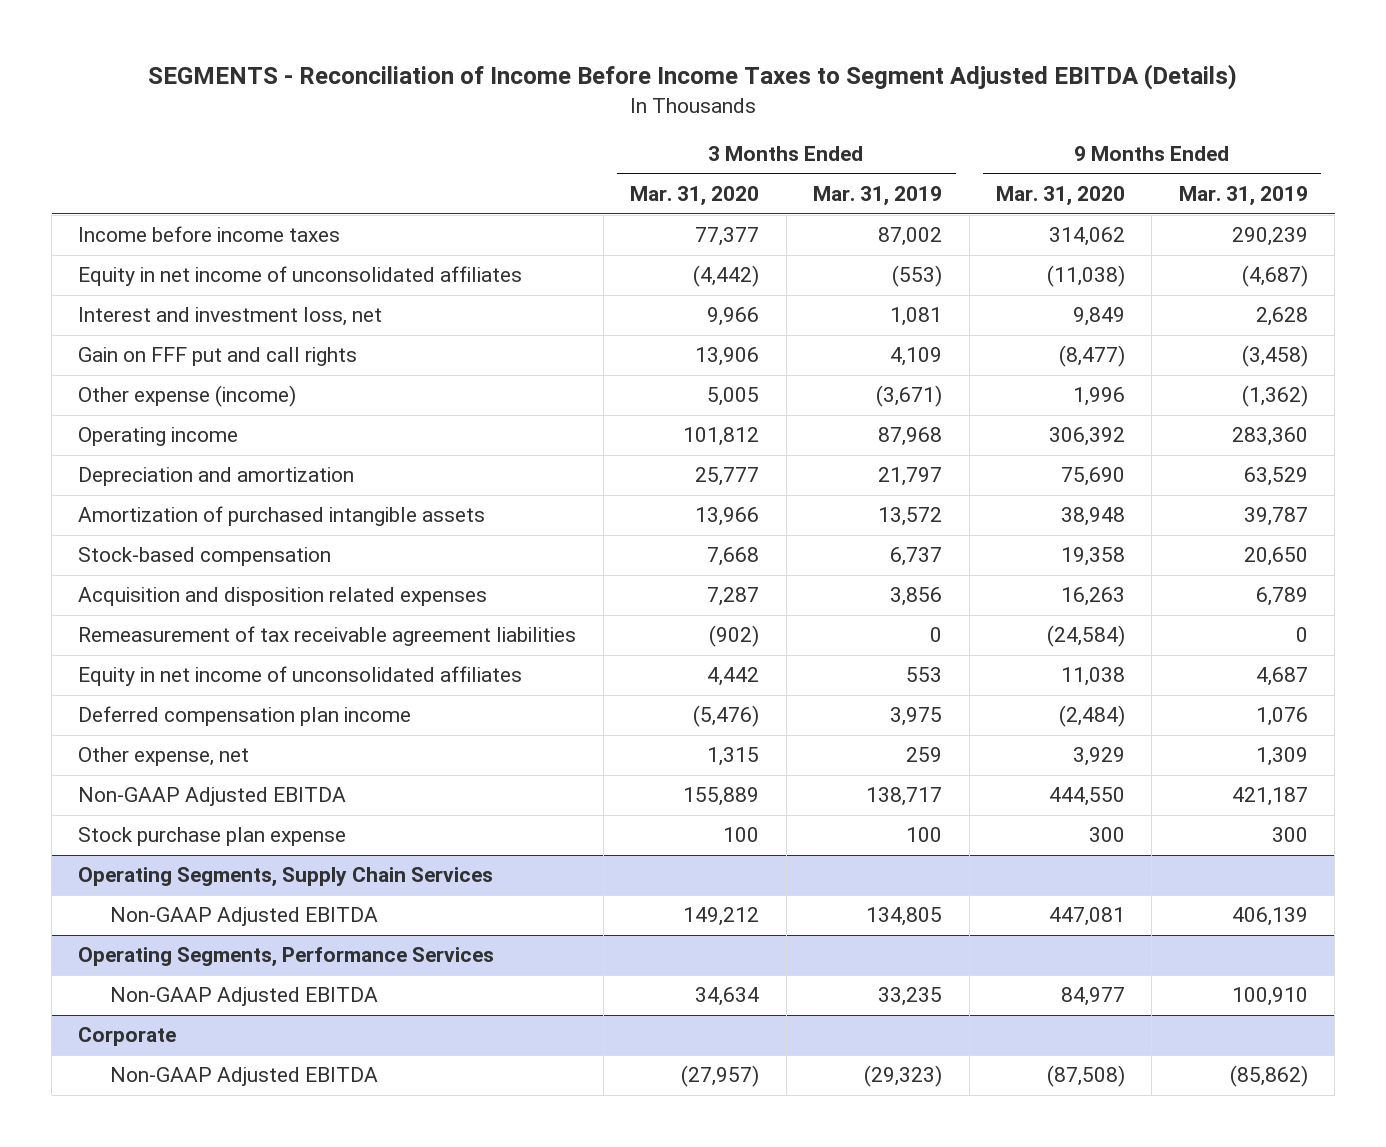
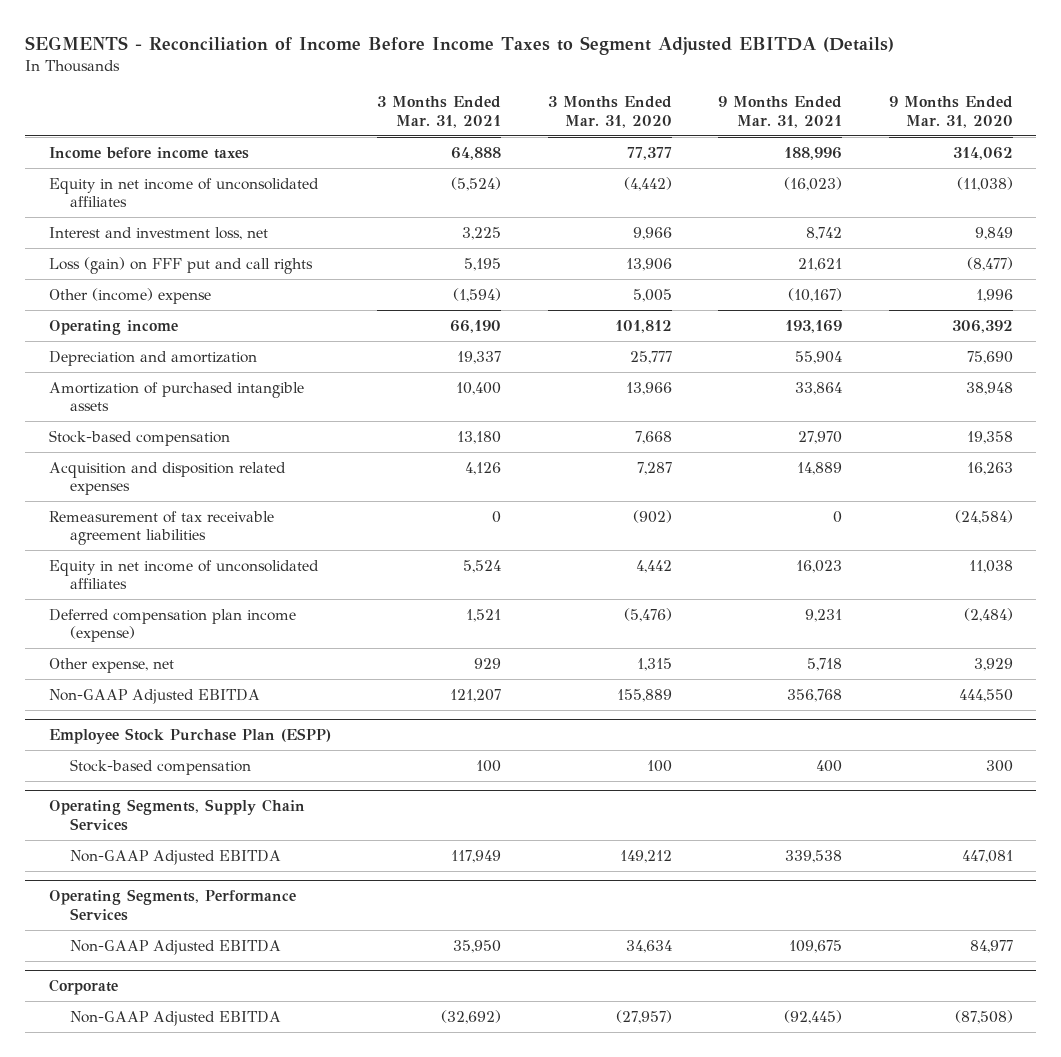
[813,186,943,207] Mar. 31, 2019 -> none
[1178,186,1308,207] Mar. 31, 2019 -> none
none -> [377,96,502,128] 3 Months Ended Mar. 31, 2021
none -> [718,96,843,128] 9 Months Ended Mar. 31, 2021
[78,347,358,367] Gain on FFF put and call rights -> [48,256,313,274] Loss (gain) on FFF put and call rights
[78,385,297,408] Other expense (income) -> [48,287,211,304] Other (income) expense
[78,706,412,727] Deferred compensation plan income -> [48,608,296,643] Deferred compensation plan income (expense)
[78,827,347,847] Stock purchase plan expense -> none
none -> [48,728,331,745] Employee Stock Purchase Plan (ESPP)
none -> [70,758,252,775] Stock-based compensation

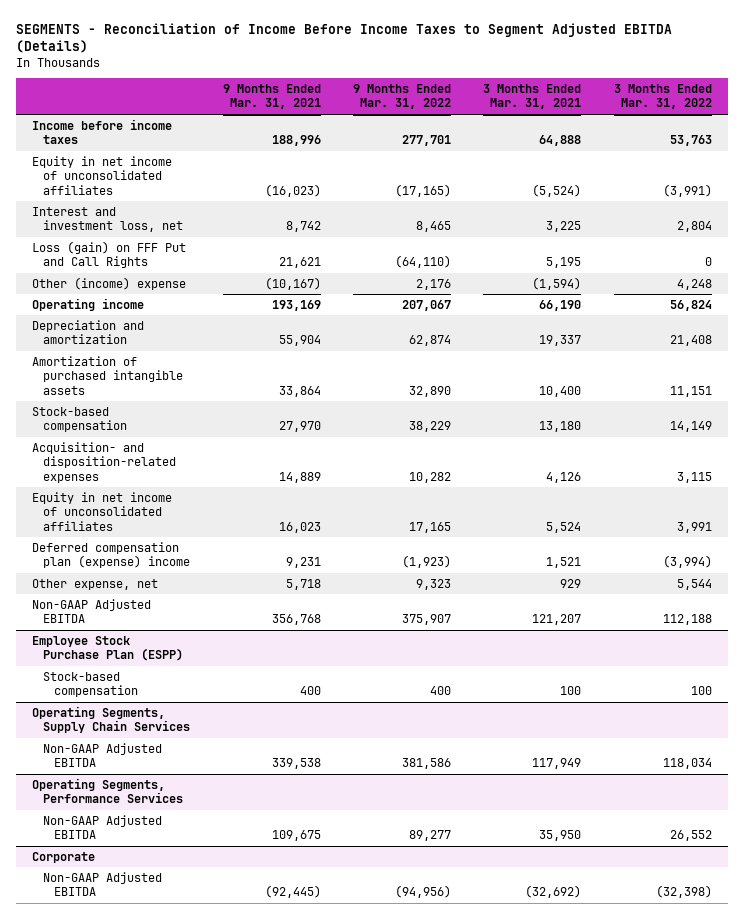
[547,96,672,128] 3 Months Ended Mar. 31, 2020 -> none
[888,96,1013,128] 9 Months Ended Mar. 31, 2020 -> none
none -> [352,84,451,110] 9 Months Ended Mar. 31, 2022
none -> [613,84,712,110] 3 Months Ended Mar. 31, 2022
[48,256,313,274] Loss (gain) on FFF put and call rights -> [31,240,186,269] Loss (gain) on FFF Put and Call Rights
[48,510,274,546] Remeasurement of tax receivable agreement liabilities -> none
[48,461,286,496] Acquisition and disposition related expenses -> [31,441,177,483] Acquisition- and disposition-related expenses
[48,608,296,643] Deferred compensation plan income (expense) -> [31,541,191,569] Deferred compensation plan (expense) income

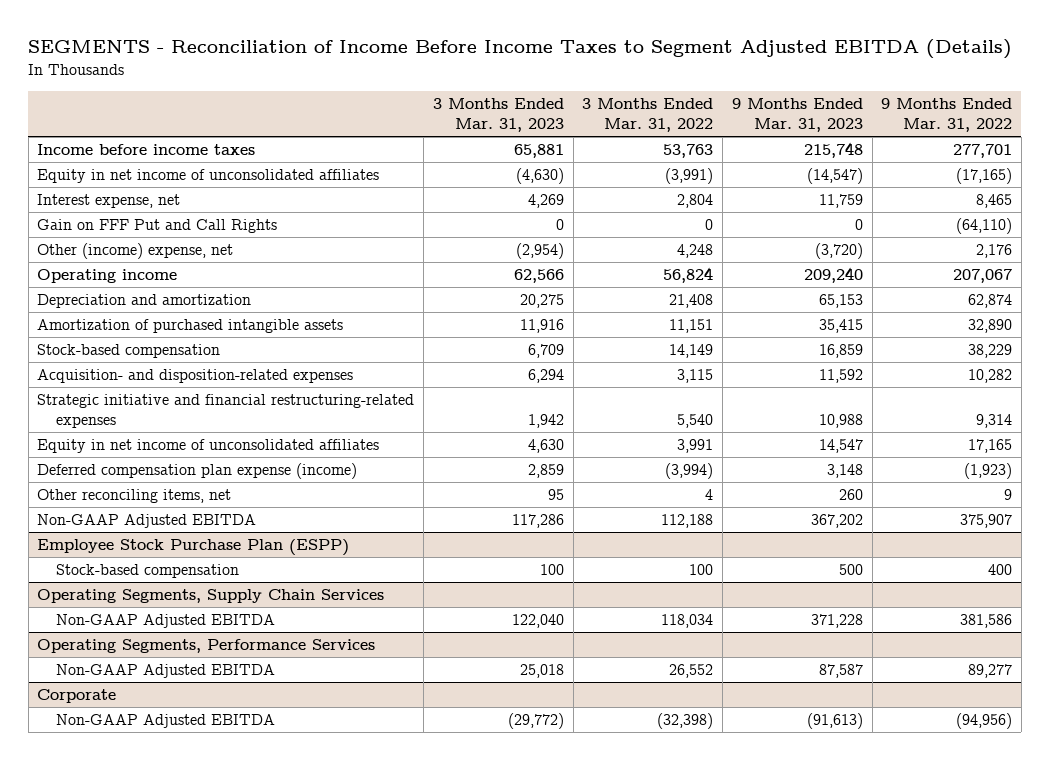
[222,84,321,110] 9 Months Ended Mar. 31, 2021 -> none
[483,84,582,110] 3 Months Ended Mar. 31, 2021 -> none
none -> [432,97,564,133] 3 Months Ended Mar. 31, 2023
none -> [731,97,863,133] 9 Months Ended Mar. 31, 2023
[31,206,184,233] Interest and investment loss, net -> [37,193,181,208] Interest expense, net
[31,240,186,269] Loss (gain) on FFF Put and Call Rights -> [37,218,278,233] Gain on FFF Put and Call Rights
[31,276,186,290] Other (income) expense -> [37,242,234,259] Other (income) expense, net
none -> [37,393,415,429] Strategic initiative and financial restructuring-related expenses
[31,541,191,569] Deferred compensation plan (expense) income -> [37,462,358,479] Deferred compensation plan expense (income)
[31,578,158,590] Other expense, net -> [37,488,232,503] Other reconciling items, net
[415,578,451,590] 9,323 -> [1004,488,1013,500] 9
[676,578,712,590] 5,544 -> [705,488,714,500] 4

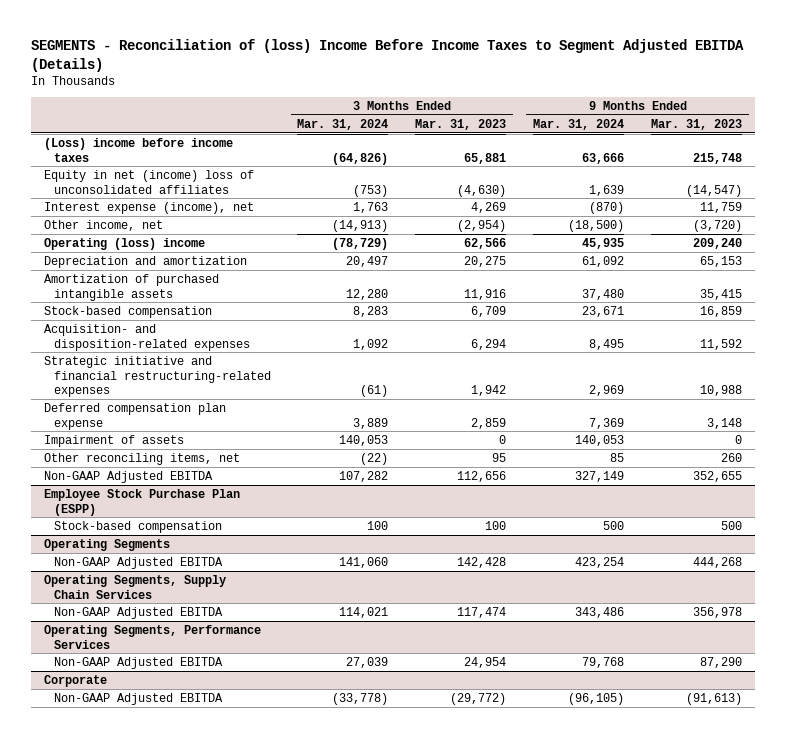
[28,39,1013,60] SEGMENTS - Reconciliation of Income Before Income Taxes to Segment Adjusted EBITDA (Details) -> [30,38,744,72] SEGMENTS - Reconciliation of (loss) Income Before Income Taxes to Segment Adjusted EBITDA (Details)
[582,97,714,133] 3 Months Ended Mar. 31, 2022 -> none
[881,97,1013,133] 9 Months Ended Mar. 31, 2022 -> none
none -> [297,118,389,130] Mar. 31, 2024
none -> [533,118,625,130] Mar. 31, 2024
[37,218,278,233] Gain on FFF Put and Call Rights -> none
[37,143,256,155] Income before income taxes -> [44,137,234,162] (Loss) income before income taxes
[37,168,380,183] Equity in net income of unconsolidated affiliates -> [44,169,255,194] Equity in net (income) loss of unconsolidated affiliates
[37,193,181,208] Interest expense, net -> [44,201,255,214] Interest expense (income), net
[37,242,234,259] Other (income) expense, net -> [44,219,164,231] Other income, net
[37,268,178,283] Operating income -> [44,237,206,250] Operating (loss) income
[37,438,380,453] Equity in net income of unconsolidated affiliates -> none
[37,462,358,479] Deferred compensation plan expense (income) -> [44,402,227,430] Deferred compensation plan expense
none -> [44,434,185,447] Impairment of assets
[511,513,564,528] 117,286 -> [457,470,507,482] 112,656
[810,513,863,528] 367,202 -> [692,470,742,482] 352,655
none -> [44,538,171,551] Operating Segments
none -> [53,556,223,569] Non-GAAP Adjusted EBITDA
[511,613,564,628] 122,040 -> [457,606,507,618] 117,474
[810,613,863,628] 371,228 -> [692,606,742,618] 356,978
[519,663,564,678] 25,018 -> [464,656,507,668] 24,954
[818,663,863,678] 87,587 -> [699,656,742,668] 87,290

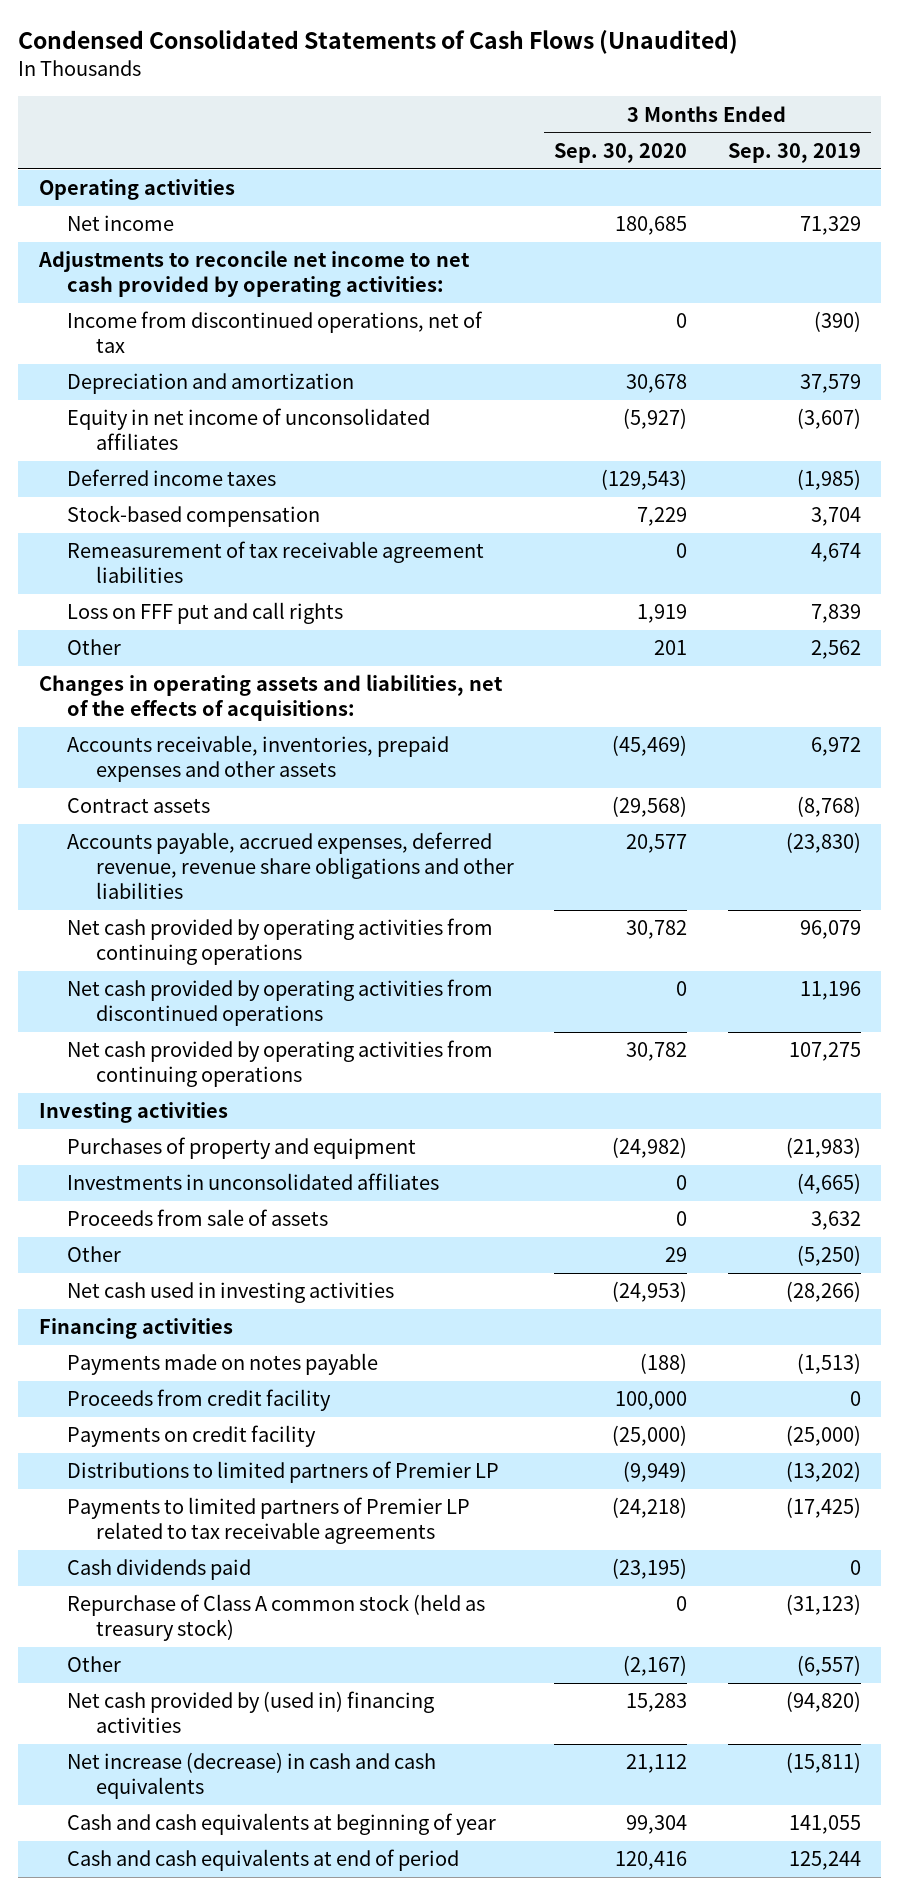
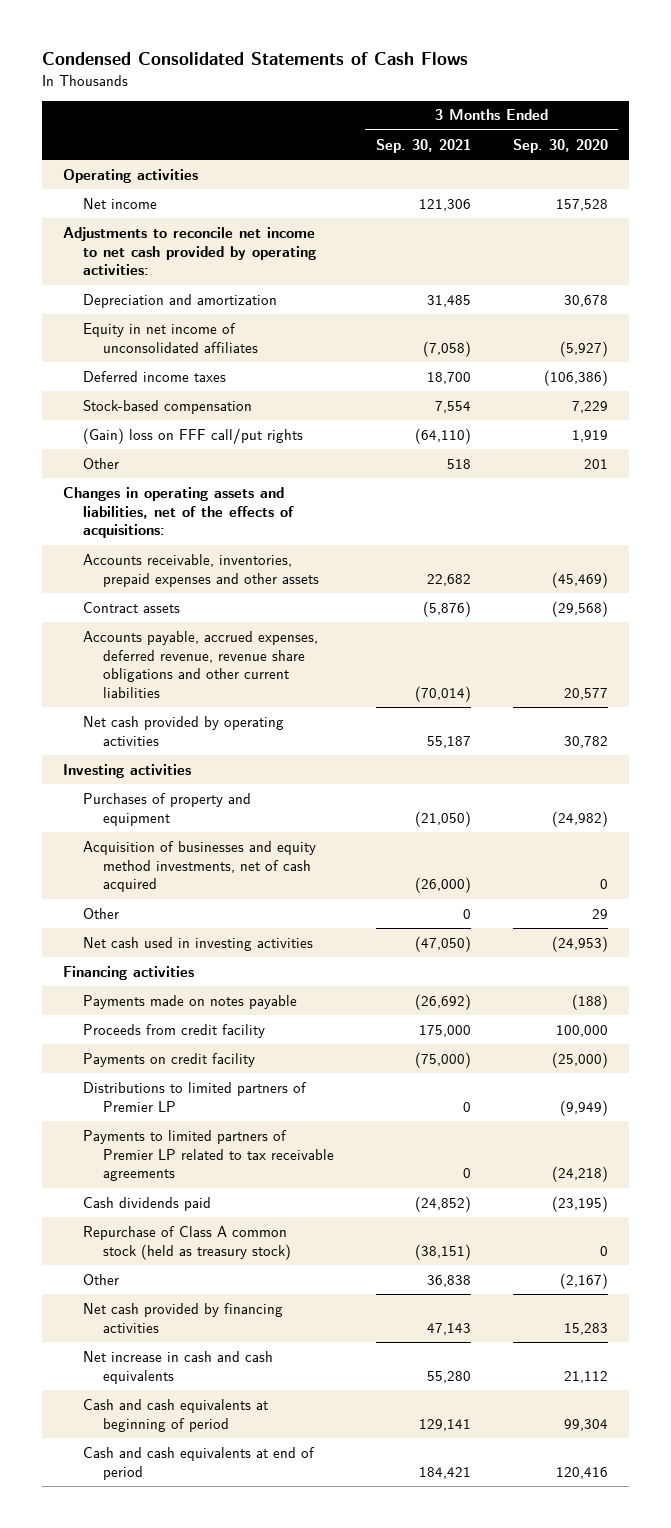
[18,30,739,55] Condensed Consolidated Statements of Cash Flows (Unaudited) -> [41,52,468,66] Condensed Consolidated Statements of Cash Flows
[727,142,861,163] Sep. 30, 2019 -> none
none -> [375,138,471,153] Sep. 30, 2021
[615,216,688,236] 180,685 -> [555,198,608,211] 157,528
[67,311,484,354] Income from discontinued operations, net of tax -> none
[601,469,688,491] (129,543) -> [543,369,608,386] (106,386)
[67,541,485,584] Remeasurement of tax receivable agreement liabilities -> none
[67,602,344,625] Loss on FFF put and call rights -> [82,427,303,444] (Gain) loss on FFF call/put rights
[67,918,494,966] Net cash provided by operating activities from continuing operations -> none
[67,979,494,1027] Net cash provided by operating activities from discontinued operations -> none
[67,832,514,899] Accounts payable, accrued expenses, deferred revenue, revenue share obligations and other liabilities -> [82,630,318,698] Accounts payable, accrued expenses, deferred revenue, revenue share obligations and other current liabilities
[67,1040,494,1088] Net cash provided by operating activities from continuing operations -> [82,715,284,746] Net cash provided by operating activities
[67,1173,440,1191] Investments in unconsolidated affiliates -> none
[67,1209,329,1227] Proceeds from sale of assets -> none
none -> [82,840,316,893] Acquisition of businesses and equity method investments, net of cash acquired
[67,1691,435,1734] Net cash provided by (used in) financing activities -> [82,1302,283,1333] Net cash provided by financing activities
[67,1752,437,1800] Net increase (decrease) in cash and cash equivalents -> [82,1350,273,1384] Net increase in cash and cash equivalents
[67,1813,497,1836] Cash and cash equivalents at beginning of year -> [82,1398,268,1432] Cash and cash equivalents at beginning of period

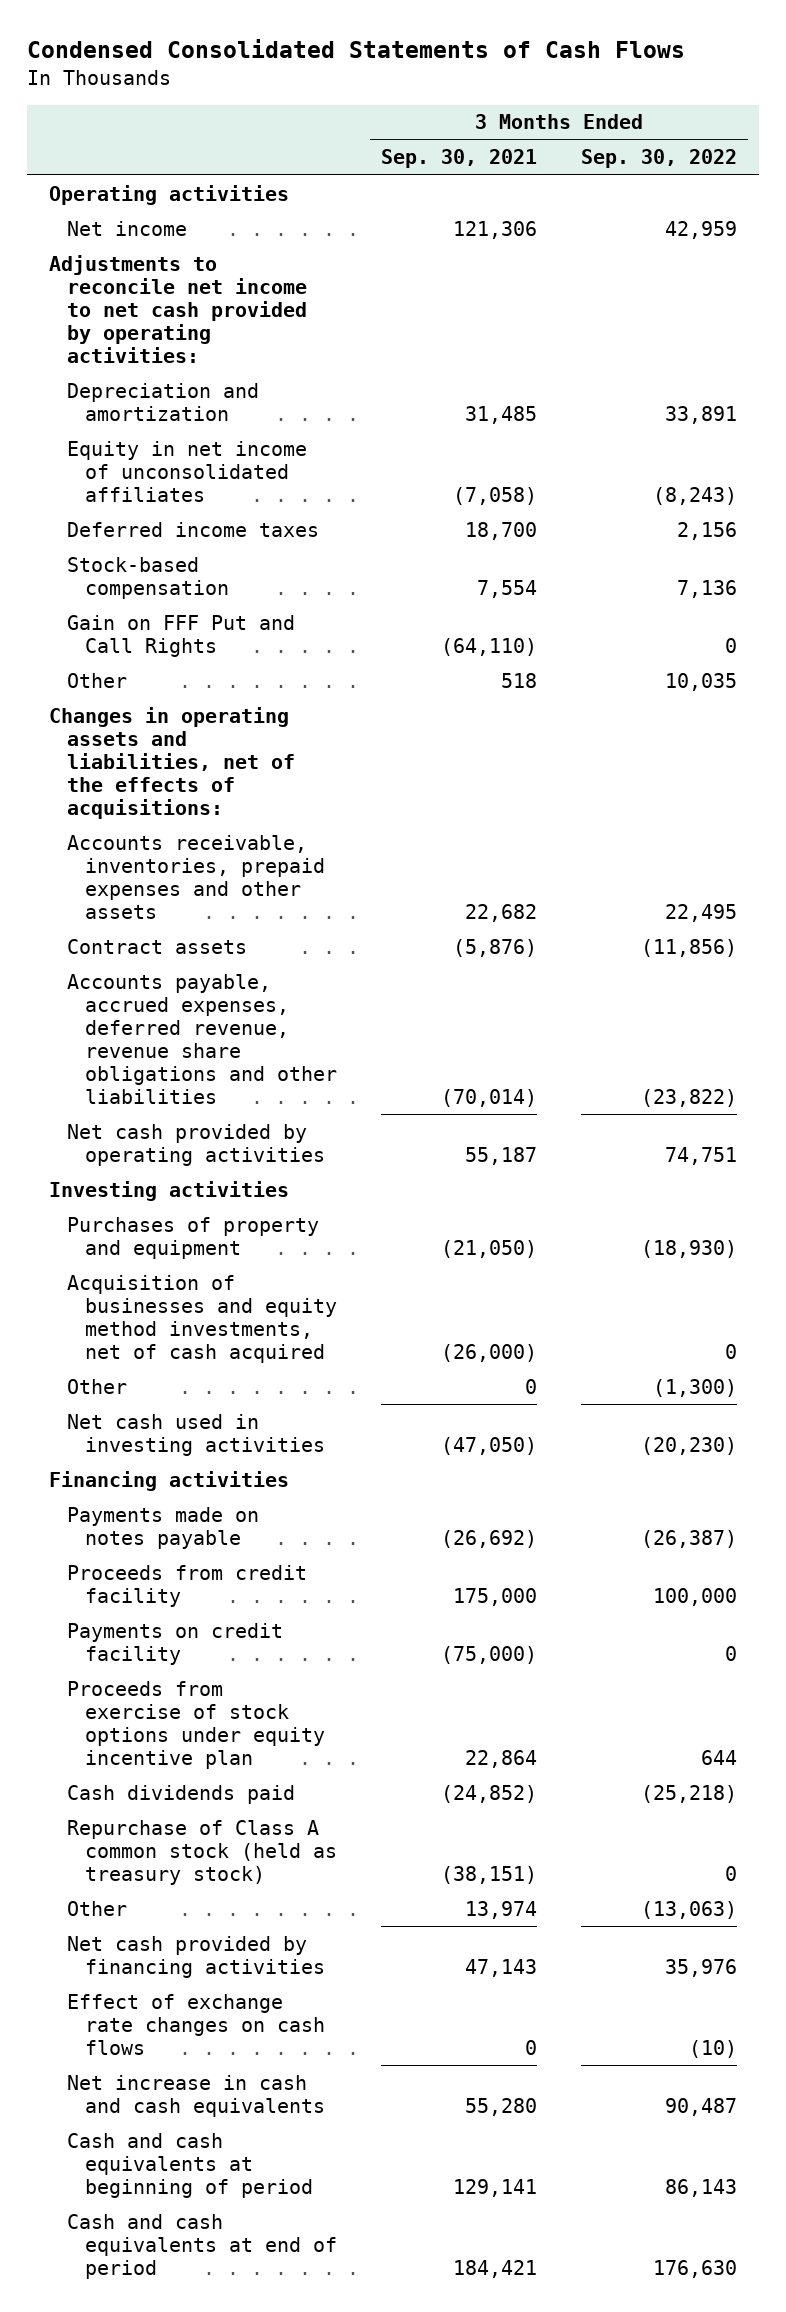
[512,138,608,153] Sep. 30, 2020 -> none
none -> [581,149,738,169] Sep. 30, 2022
[82,427,303,444] (Gain) loss on FFF call/put rights -> [67,614,296,657] Gain on FFF Put and Call Rights
[82,630,318,698] Accounts payable, accrued expenses, deferred revenue, revenue share obligations and other current liabilities -> [67,973,338,1104] Accounts payable, accrued expenses, deferred revenue, revenue share obligations and other liabilities
[82,1081,307,1112] Distributions to limited partners of Premier LP -> none
[82,1129,334,1182] Payments to limited partners of Premier LP related to tax receivable agreements -> none
none -> [67,1680,326,1769] Proceeds from exercise of stock options under equity incentive plan
[426,1274,471,1287] 36,838 -> [465,1900,538,1919] 13,974
none -> [67,1993,326,2055] Effect of exchange rate changes on cash flows

